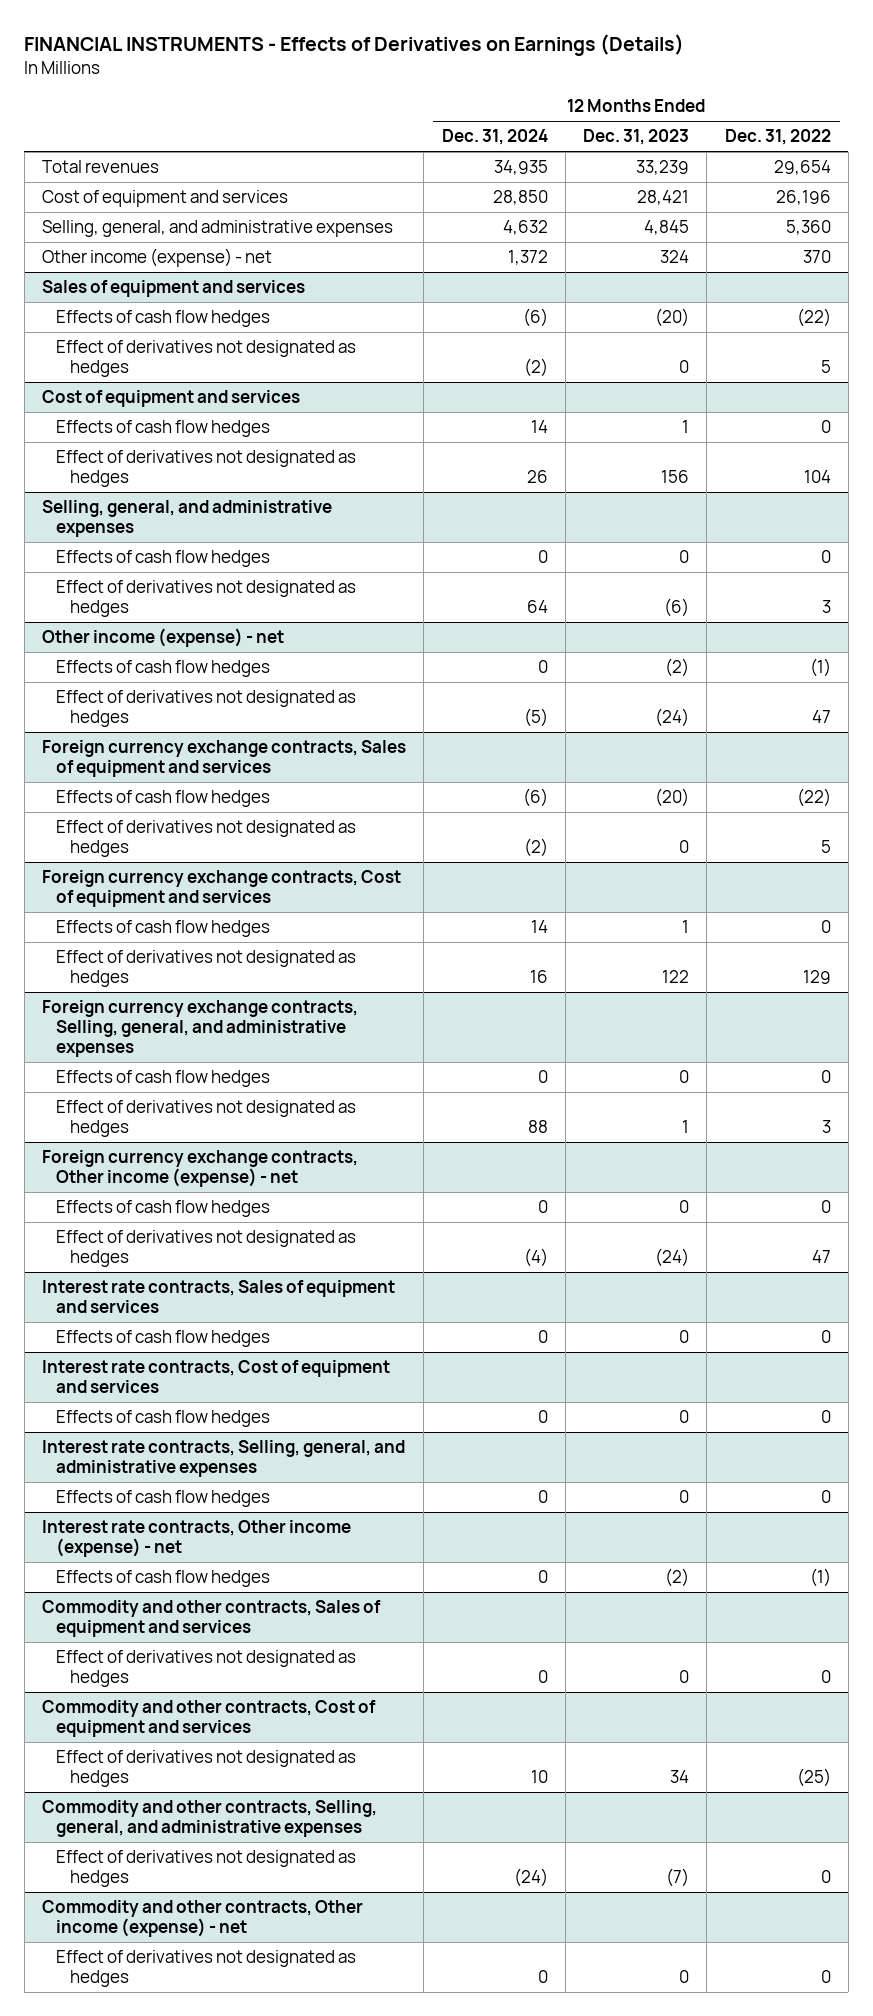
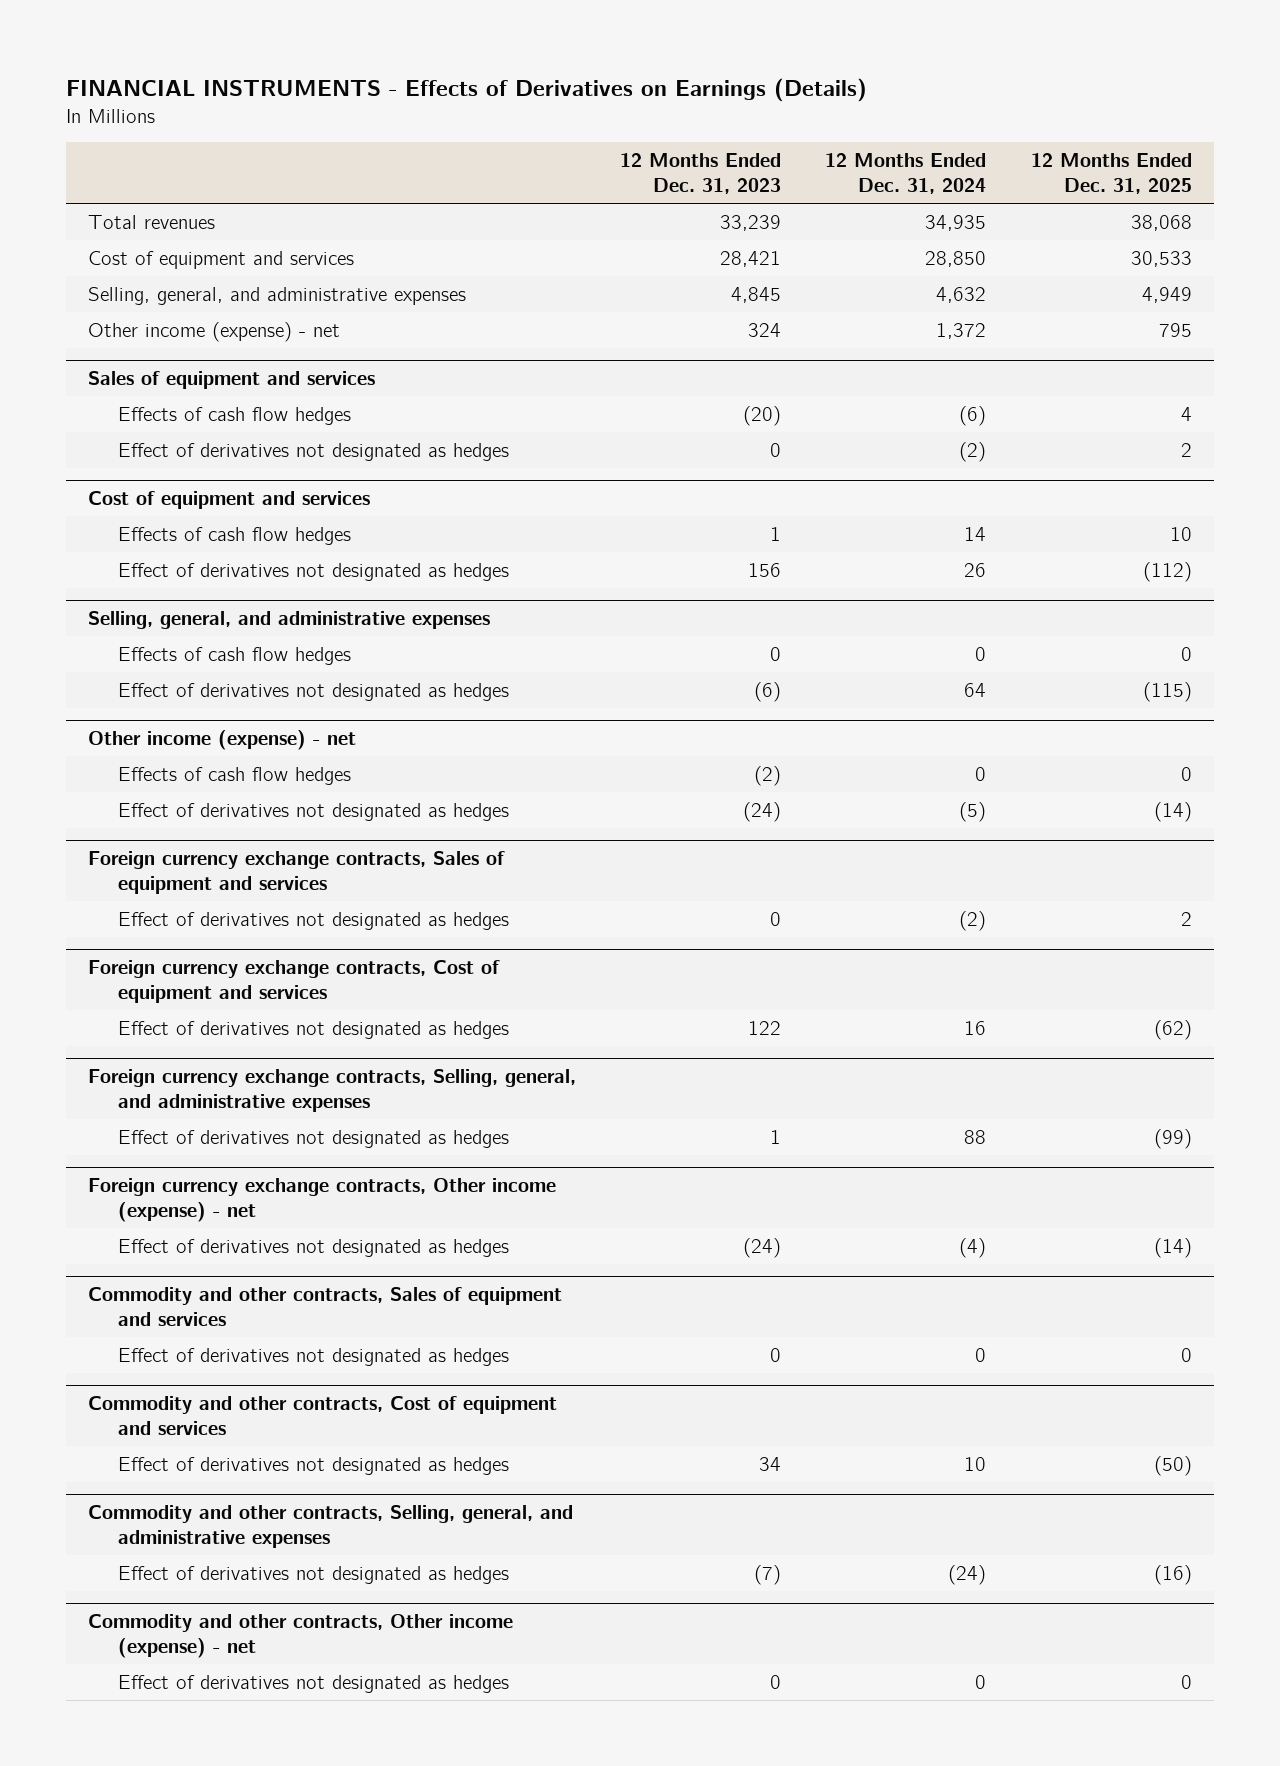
[724,129,831,146] Dec. 31, 2022 -> none
none -> [1030,152,1192,194] 12 Months Ended Dec. 31, 2025
[56,790,271,808] Effects of cash flow hedges -> none
[56,920,271,938] Effects of cash flow hedges -> none
[56,1070,271,1088] Effects of cash flow hedges -> none
[56,1200,271,1218] Effects of cash flow hedges -> none
[42,1280,396,1314] Interest rate contracts, Sales of equipment and services -> none
[56,1330,271,1348] Effects of cash flow hedges -> none
[42,1360,391,1394] Interest rate contracts, Cost of equipment and services -> none
[56,1410,271,1428] Effects of cash flow hedges -> none
[42,1440,406,1478] Interest rate contracts, Selling, general, and administrative expenses -> none
[56,1490,271,1508] Effects of cash flow hedges -> none
[42,1520,352,1558] Interest rate contracts, Other income (expense) - net -> none
[56,1570,271,1588] Effects of cash flow hedges -> none

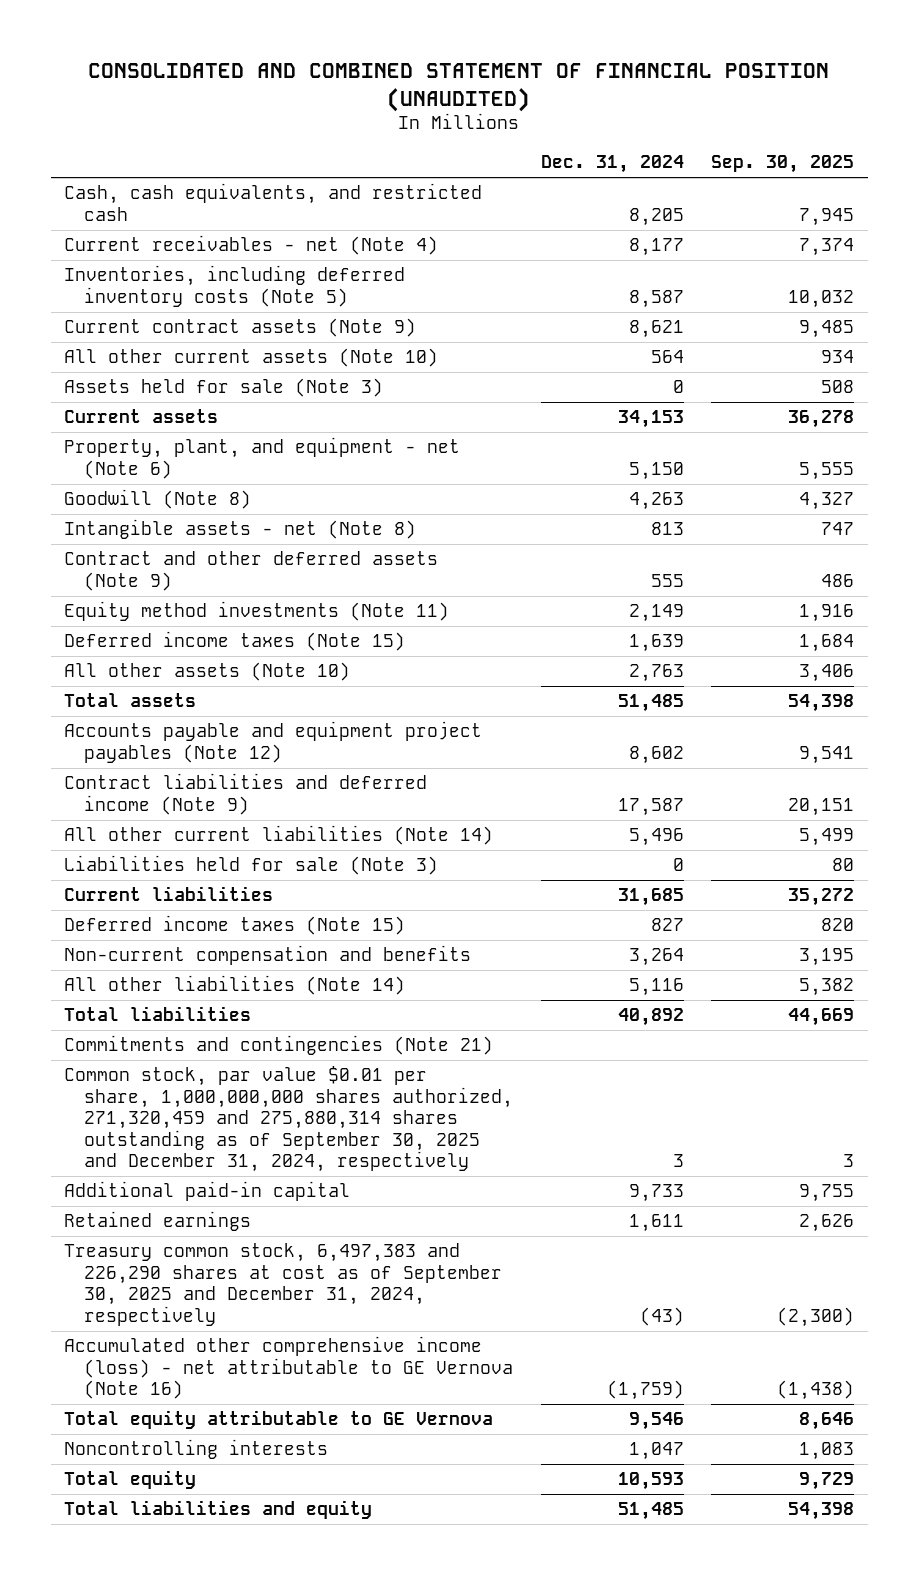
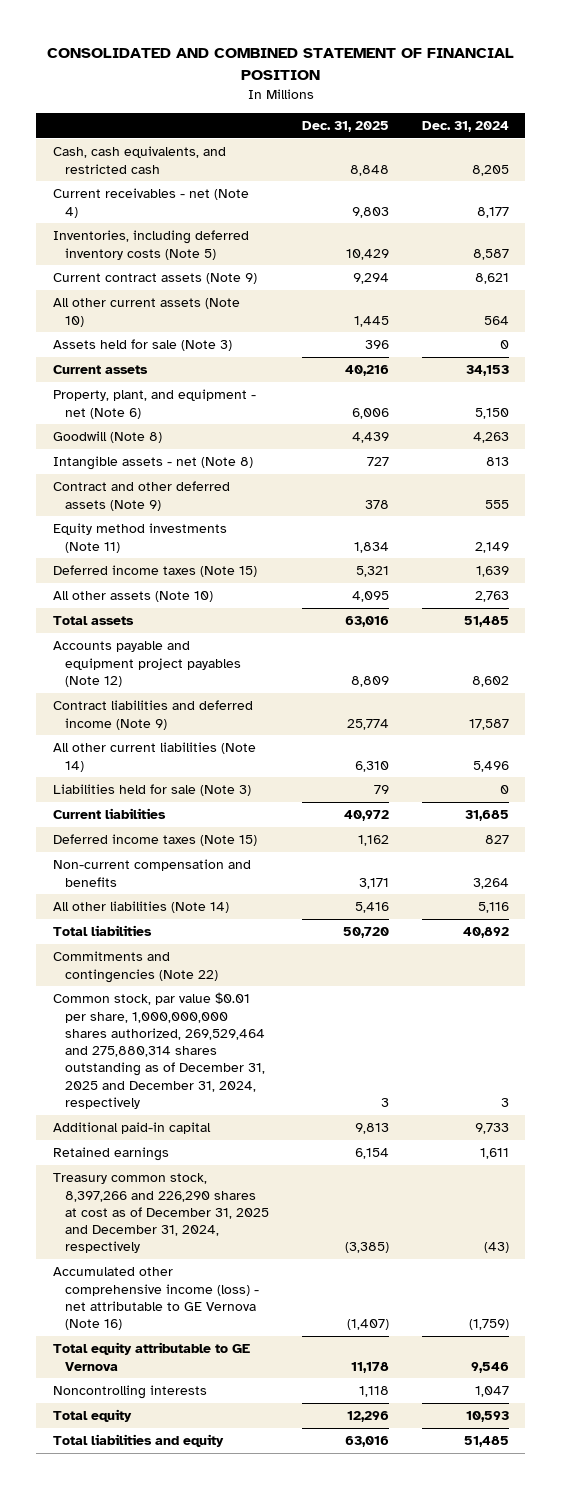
[88,63,830,112] CONSOLIDATED AND COMBINED STATEMENT OF FINANCIAL POSITION (UNAUDITED) -> [46,48,514,80] CONSOLIDATED AND COMBINED STATEMENT OF FINANCIAL POSITION
[710,155,854,174] Sep. 30, 2025 -> none
none -> [302,120,390,132] Dec. 31, 2025
[64,1035,494,1056] Commitments and contingencies (Note 21) -> [52,951,219,983] Commitments and contingencies (Note 22)
[64,1066,514,1173] Common stock, par value $0.01 per share, 1,000,000,000 shares authorized, 271,320,459 and 275,880,314 shares outstanding as of September 30, 2025 and December 31, 2024, respectively -> [52,992,266,1110] Common stock, par value $0.01 per share, 1,000,000,000 shares authorized, 269,529,464 and 275,880,314 shares outstanding as of December 31, 2025 and December 31, 2024, respectively
[64,1243,503,1326] Treasury common stock, 6,497,383 and 226,290 shares at cost as of September 30, 2025 and December 31, 2024, respectively -> [52,1173,270,1254] Treasury common stock, 8,397,266 and 226,290 shares at cost as of December 31, 2025 and December 31, 2024, respectively

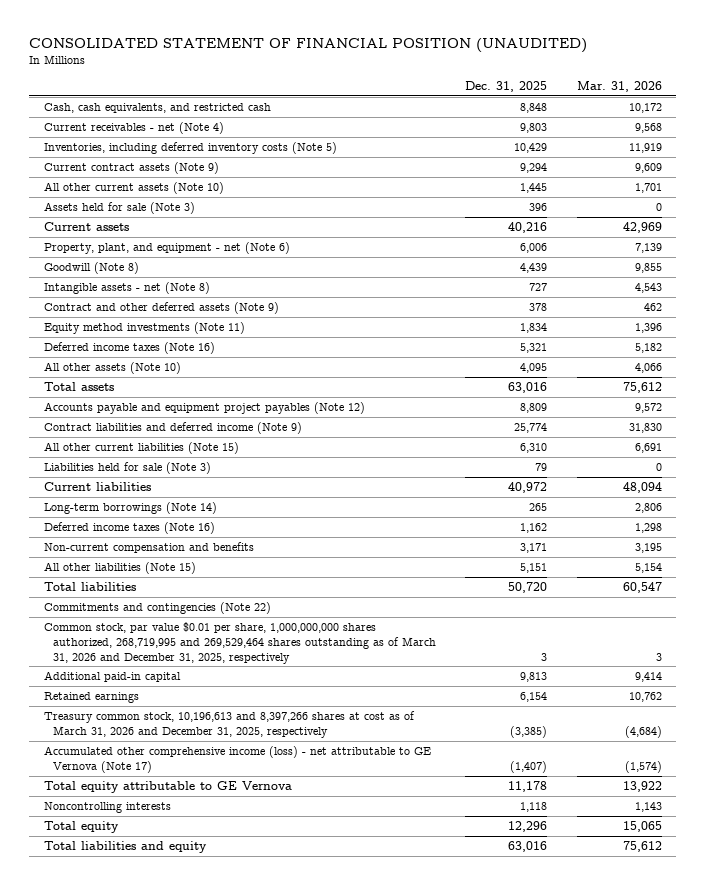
[46,48,514,80] CONSOLIDATED AND COMBINED STATEMENT OF FINANCIAL POSITION -> [29,37,588,53] CONSOLIDATED STATEMENT OF FINANCIAL POSITION (UNAUDITED)
[422,120,510,132] Dec. 31, 2024 -> none
none -> [576,80,662,92] Mar. 31, 2026
[52,565,257,578] Deferred income taxes (Note 15) -> [44,341,216,354] Deferred income taxes (Note 16)
[52,742,256,772] All other current liabilities (Note 14) -> [44,441,240,454] All other current liabilities (Note 15)
none -> [44,501,218,514] Long-term borrowings (Note 14)
[52,834,257,847] Deferred income taxes (Note 15) -> [44,521,216,534] Deferred income taxes (Note 16)
[52,901,229,914] All other liabilities (Note 14) -> [44,561,197,574] All other liabilities (Note 15)
[355,902,390,914] 5,416 -> [520,562,548,573] 5,151
[52,992,266,1110] Common stock, par value $0.01 per share, 1,000,000,000 shares authorized, 269,529,464 and 275,880,314 shares outstanding as of December 31, 2025 and December 31, 2024, respectively -> [44,621,436,664] Common stock, par value $0.01 per share, 1,000,000,000 shares authorized, 268,719,995 and 269,529,464 shares outstanding as of March 31, 2026 and December 31, 2025, respectively
[52,1173,270,1254] Treasury common stock, 8,397,266 and 226,290 shares at cost as of December 31, 2025 and December 31, 2024, respectively -> [44,710,416,738] Treasury common stock, 10,196,613 and 8,397,266 shares at cost as of March 31, 2026 and December 31, 2025, respectively
[52,1267,260,1331] Accumulated other comprehensive income (loss) - net attributable to GE Vernova (Note 16) -> [44,745,432,773] Accumulated other comprehensive income (loss) - net attributable to GE Vernova (Note 17)

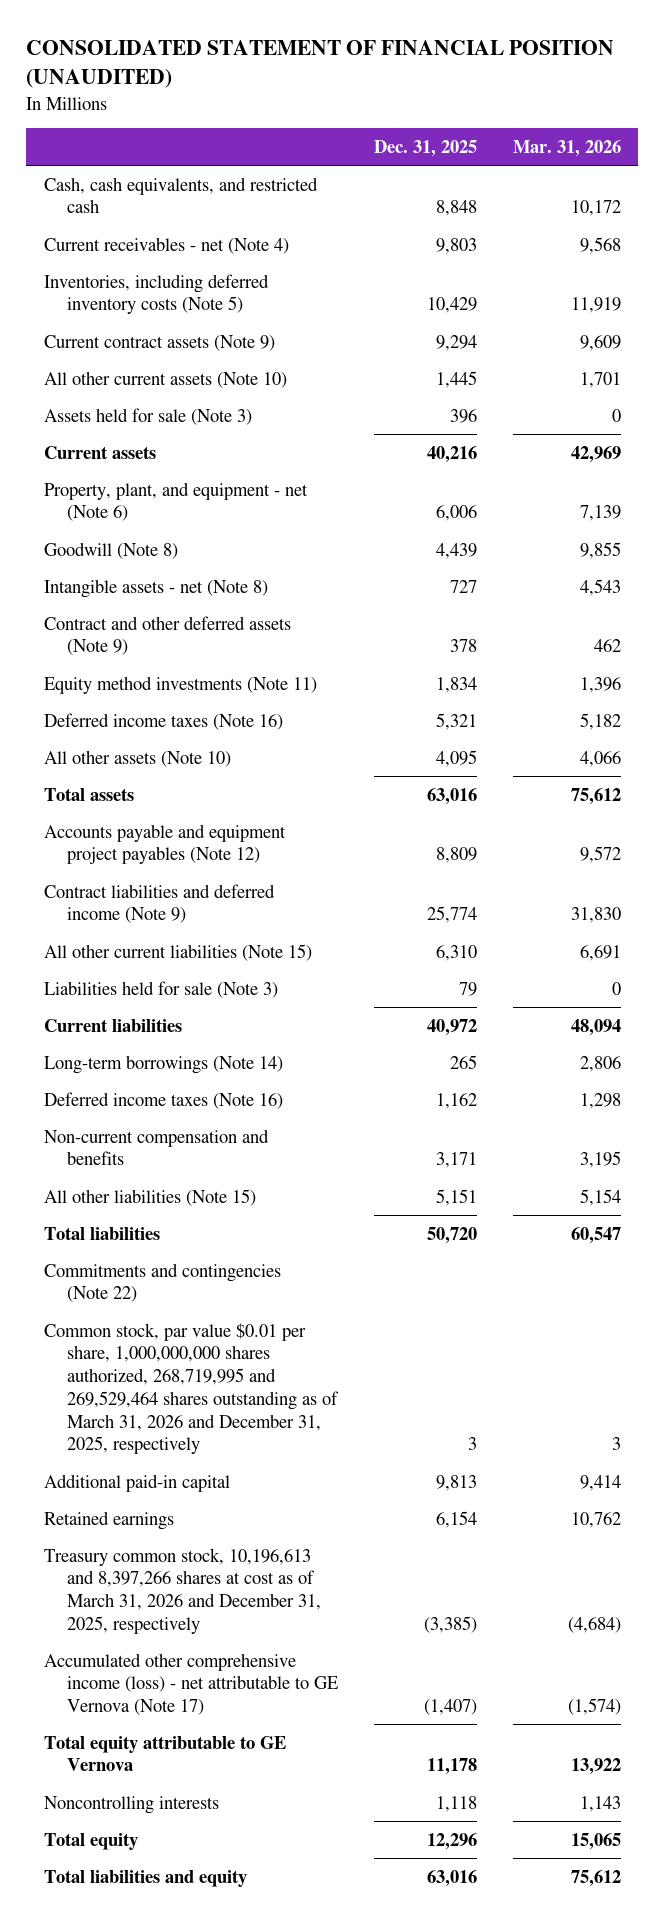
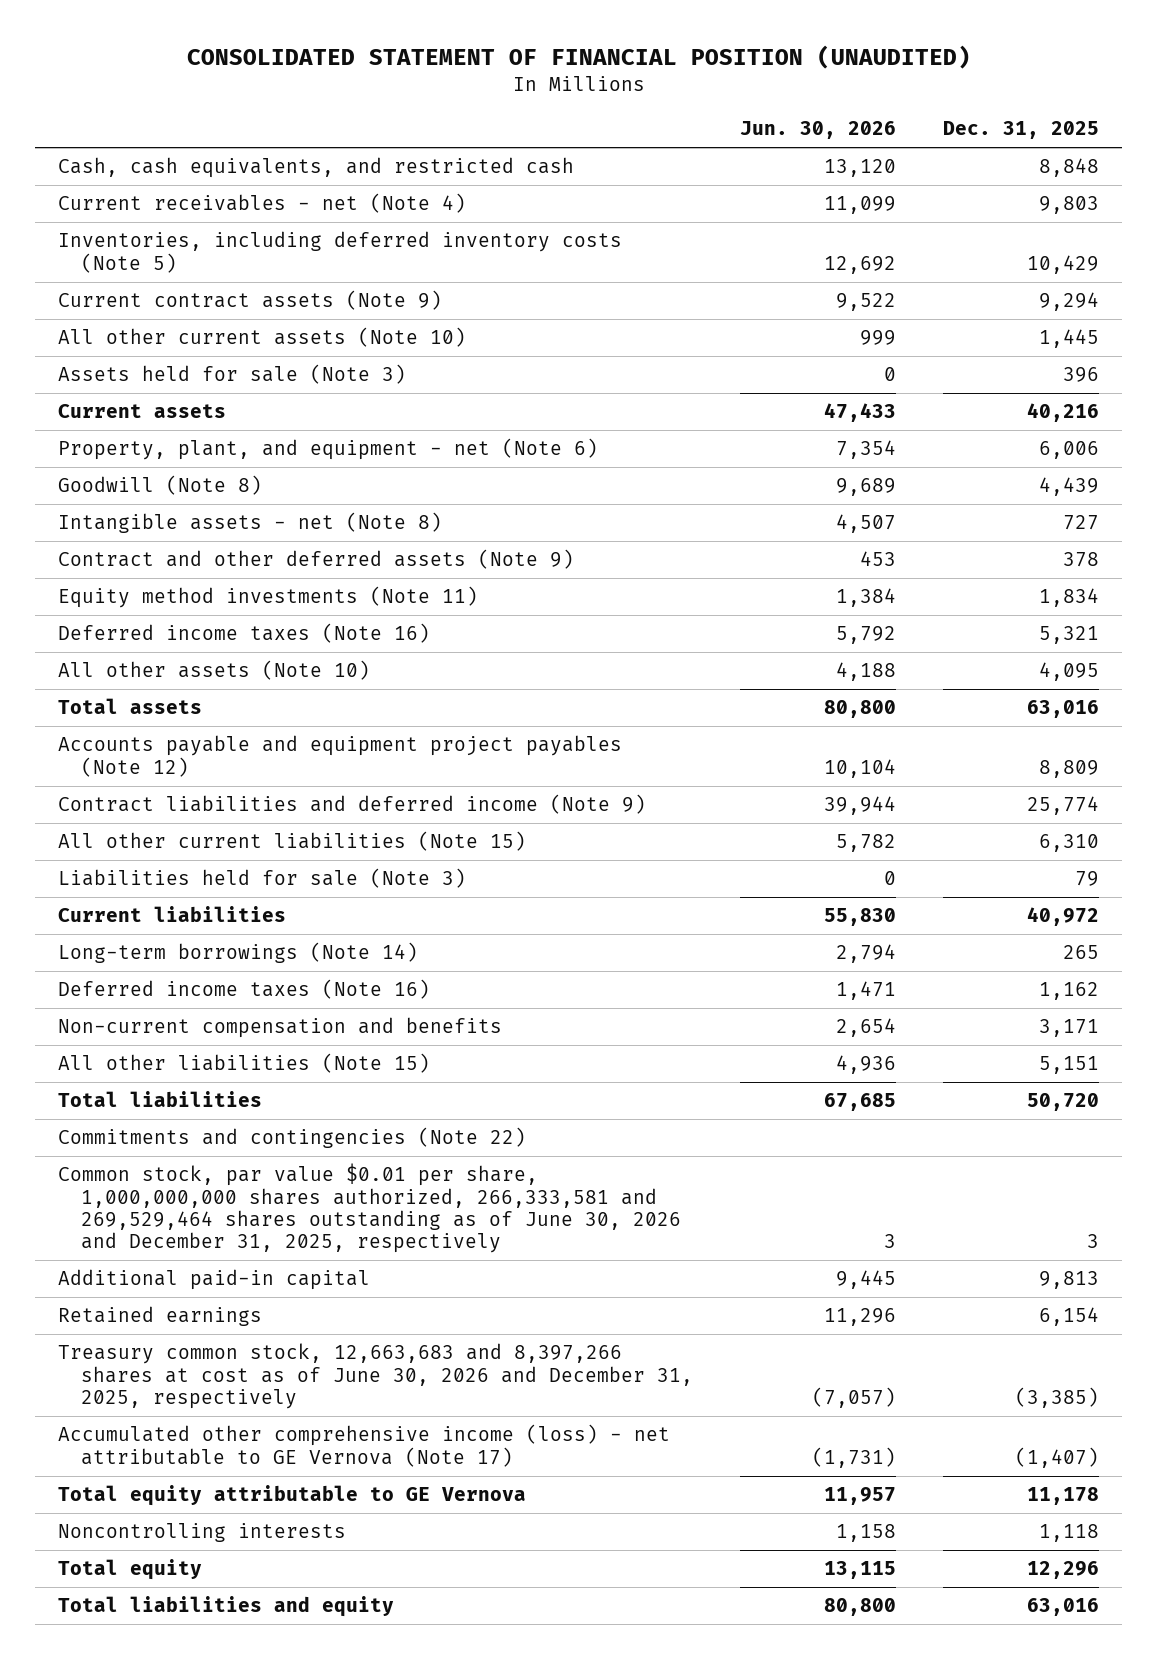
[512,139,621,157] Mar. 31, 2026 -> none
none -> [740,121,897,140] Jun. 30, 2026
[43,1322,340,1455] Common stock, par value $0.01 per share, 1,000,000,000 shares authorized, 268,719,995 and 269,529,464 shares outstanding as of March 31, 2026 and December 31, 2025, respectively -> [58,1163,682,1254] Common stock, par value $0.01 per share, 1,000,000,000 shares authorized, 266,333,581 and 269,529,464 shares outstanding as of June 30, 2026 and December 31, 2025, respectively
[43,1547,322,1634] Treasury common stock, 10,196,613 and 8,397,266 shares at cost as of March 31, 2026 and December 31, 2025, respectively -> [58,1343,694,1410] Treasury common stock, 12,663,683 and 8,397,266 shares at cost as of June 30, 2026 and December 31, 2025, respectively

